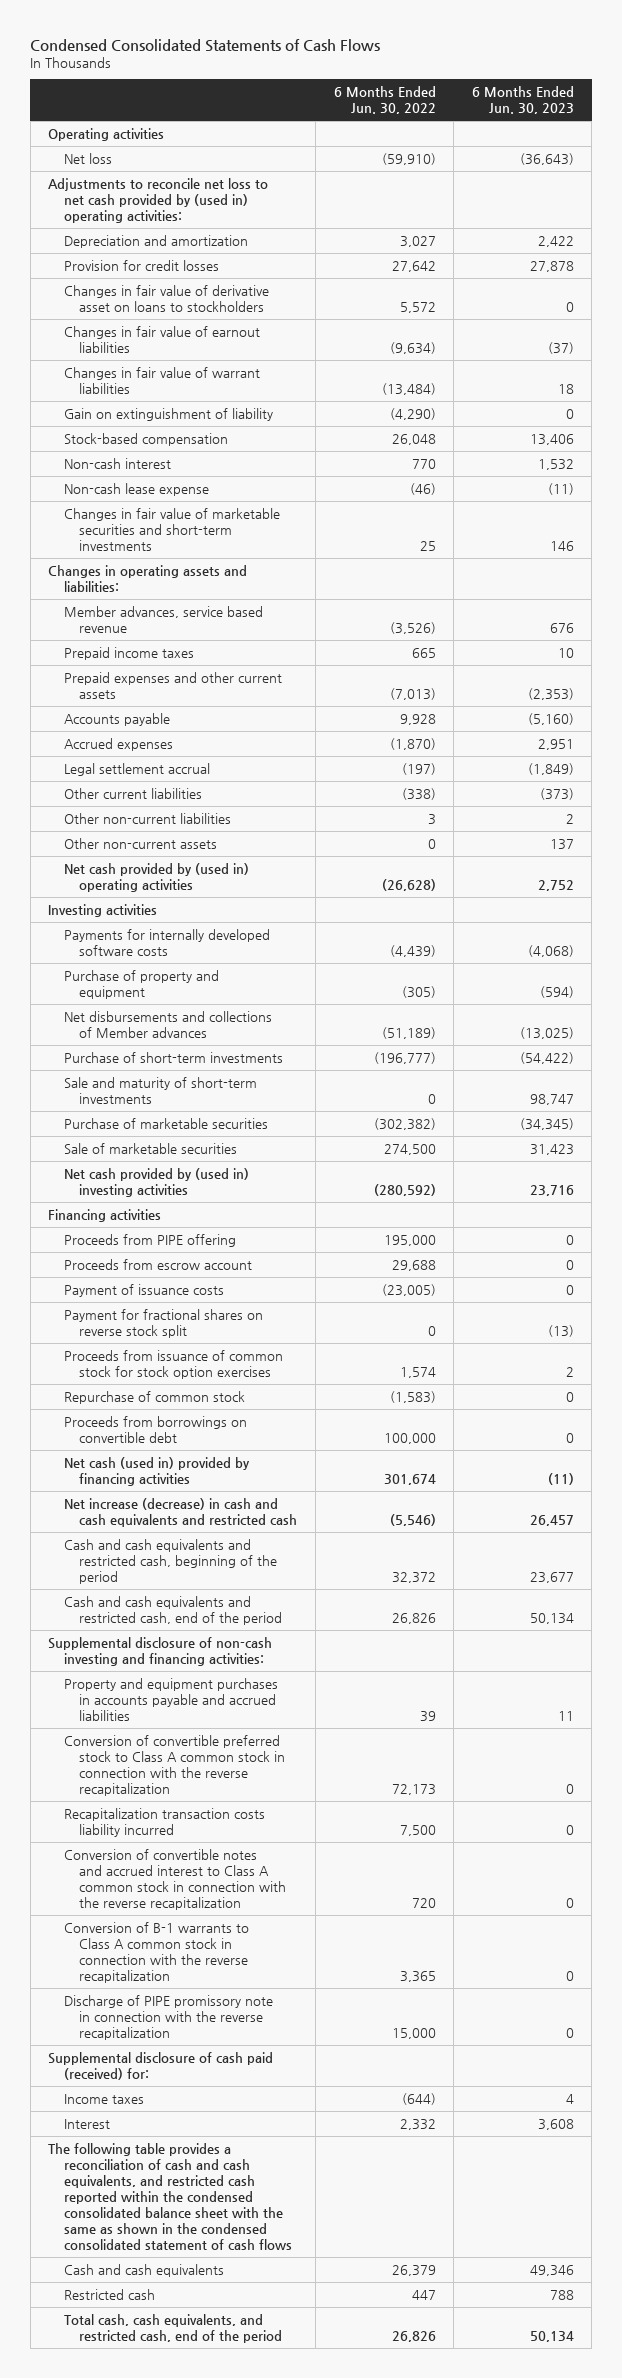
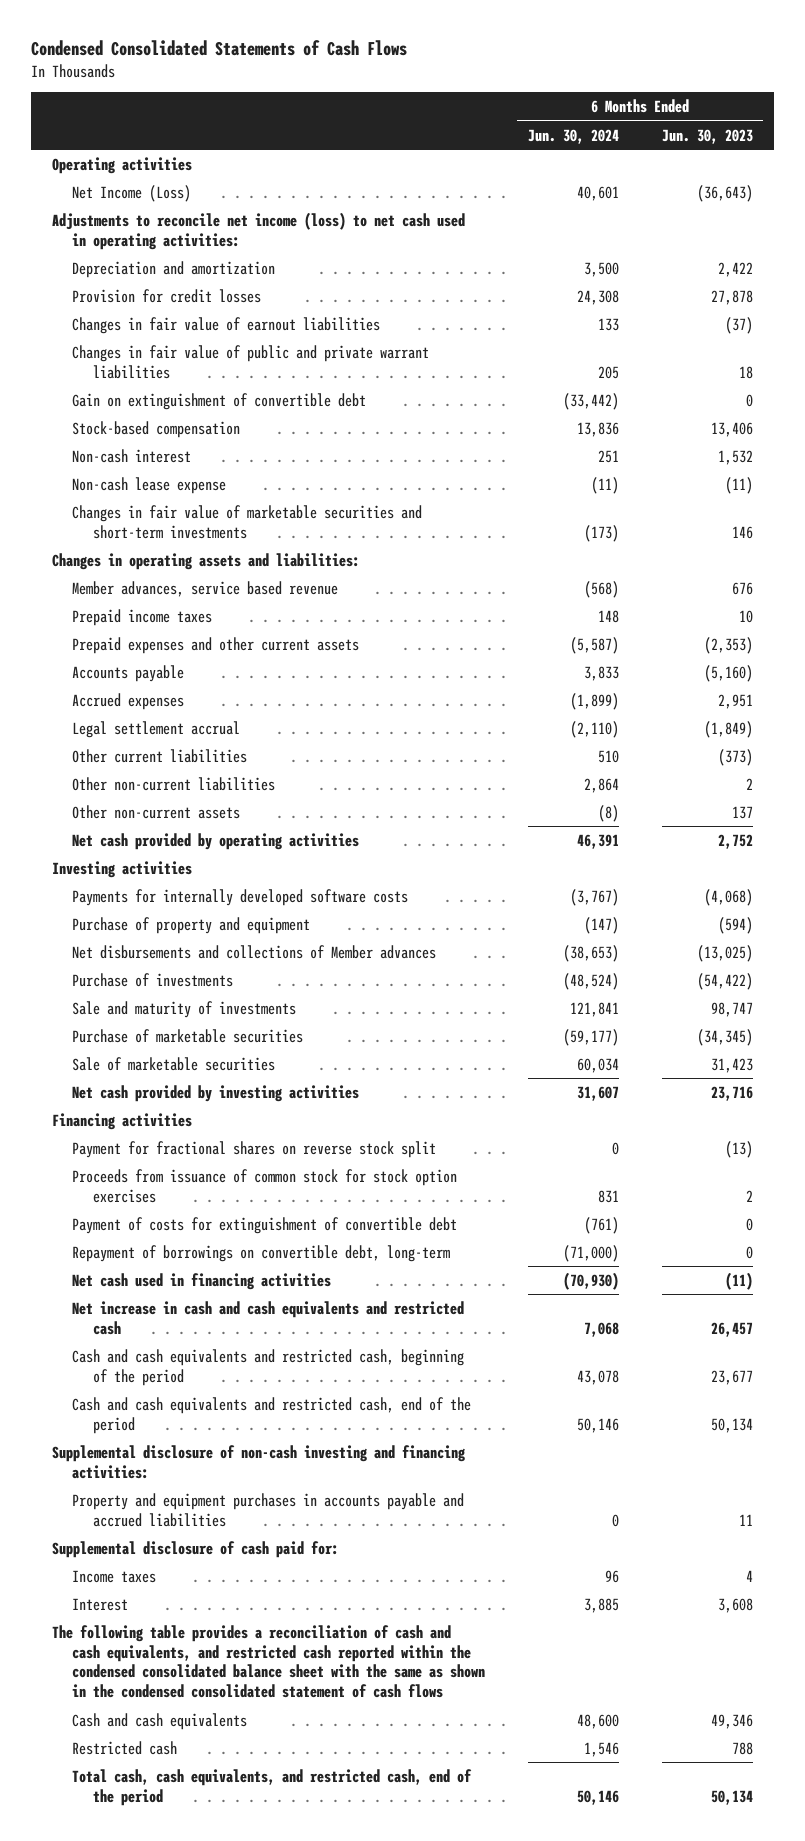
[333,86,436,115] 6 Months Ended Jun. 30, 2022 -> none
none -> [528,128,620,144] Jun. 30, 2024
[63,152,112,164] Net loss -> [72,184,192,202] Net Income (Loss)
[48,177,269,223] Adjustments to reconcile net loss to net cash provided by (used in) operating activities: -> [51,211,465,250] Adjustments to reconcile net income (loss) to net cash used in operating activities:
[63,284,269,312] Changes in fair value of derivative asset on loans to stockholders -> none
[63,366,260,394] Changes in fair value of warrant liabilities -> [72,344,430,379] Changes in fair value of public and private warrant liabilities
[63,407,273,421] Gain on extinguishment of liability -> [72,392,367,410] Gain on extinguishment of convertible debt
[63,862,249,892] Net cash provided by (used in) operating activities -> [72,832,360,850] Net cash provided by operating activities
[63,1051,283,1063] Purchase of short-term investments -> [72,972,234,987] Purchase of investments
[63,1076,257,1104] Sale and maturity of short-term investments -> [72,1000,297,1018] Sale and maturity of investments
[63,1167,249,1197] Net cash provided by (used in) investing activities -> [72,1084,360,1102] Net cash provided by investing activities
[63,1233,236,1247] Proceeds from PIPE offering -> none
[63,1258,252,1270] Proceeds from escrow account -> none
[63,1283,224,1297] Payment of issuance costs -> none
[63,1390,245,1404] Repurchase of common stock -> none
[63,1415,247,1443] Proceeds from borrowings on convertible debt -> none
none -> [72,1216,458,1234] Payment of costs for extinguishment of convertible debt
none -> [72,1244,451,1262] Repayment of borrowings on convertible debt, long-term
[63,1456,250,1486] Net cash (used in) provided by financing activities -> [72,1272,332,1290] Net cash used in financing activities
[63,1497,298,1527] Net increase (decrease) in cash and cash equivalents and restricted cash -> [72,1300,465,1335] Net increase in cash and cash equivalents and restricted cash
[63,1734,286,1796] Conversion of convertible preferred stock to Class A common stock in connection with the reverse recapitalization -> none
[63,1807,265,1837] Recapitalization transaction costs liability incurred -> none
[63,1848,287,1910] Conversion of convertible notes and accrued interest to Class A common stock in connection with the reverse recapitalization -> none
[63,1921,249,1983] Conversion of B-1 warrants to Class A common stock in connection with the reverse recapitalization -> none
[63,1994,273,2040] Discharge of PIPE promissory note in connection with the reverse recapitalization -> none
[48,2051,274,2080] Supplemental disclosure of cash paid (received) for: -> [51,1540,339,1558] Supplemental disclosure of cash paid for:

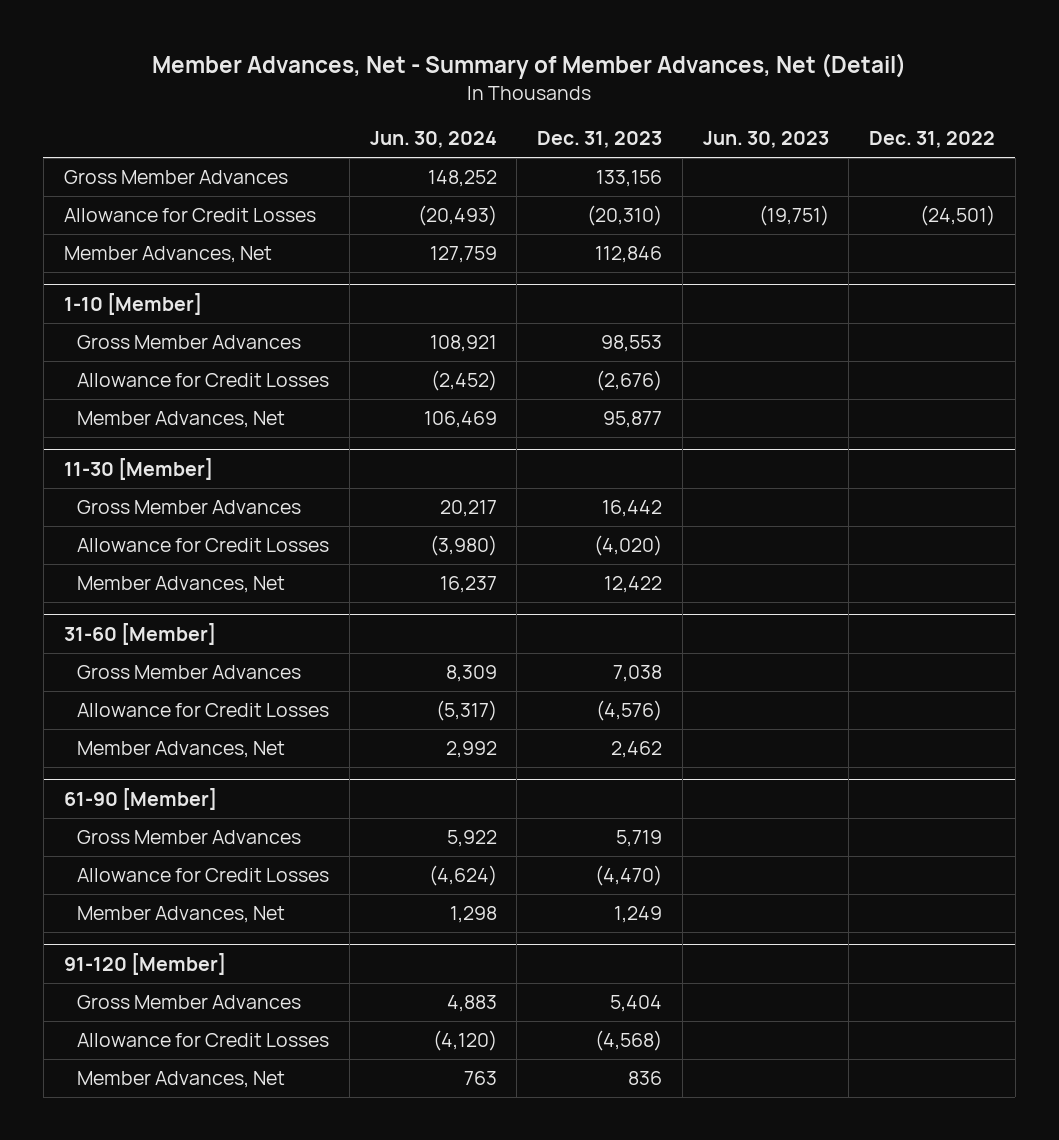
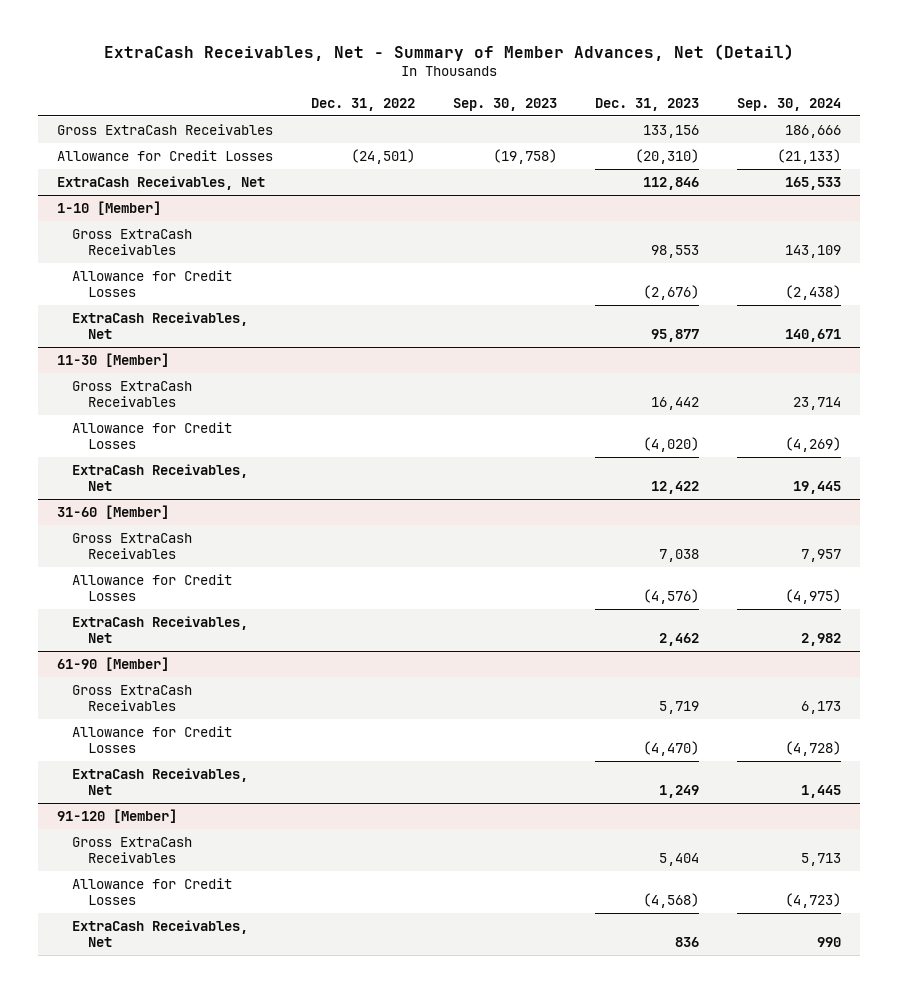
[152,53,907,80] Member Advances, Net - Summary of Member Advances, Net (Detail) -> [103,44,794,62] ExtraCash Receivables, Net - Summary of Member Advances, Net (Detail)
[369,131,497,149] Jun. 30, 2024 -> none
[702,131,829,149] Jun. 30, 2023 -> none
none -> [452,97,557,111] Sep. 30, 2023
none -> [736,97,841,111] Sep. 30, 2024
[63,170,288,185] Gross Member Advances -> [56,123,273,135] Gross ExtraCash Receivables
[63,246,272,264] Member Advances, Net -> [56,175,265,190] ExtraCash Receivables, Net
[77,335,302,350] Gross Member Advances -> [72,228,193,255] Gross ExtraCash Receivables
[77,411,286,429] Member Advances, Net -> [72,311,249,339] ExtraCash Receivables, Net
[77,500,302,515] Gross Member Advances -> [72,380,193,407] Gross ExtraCash Receivables
[77,576,286,594] Member Advances, Net -> [72,463,249,491] ExtraCash Receivables, Net
[77,665,302,680] Gross Member Advances -> [72,532,193,559] Gross ExtraCash Receivables
[77,741,286,759] Member Advances, Net -> [72,615,249,643] ExtraCash Receivables, Net
[77,830,302,845] Gross Member Advances -> [72,684,193,711] Gross ExtraCash Receivables
[77,906,286,924] Member Advances, Net -> [72,767,249,795] ExtraCash Receivables, Net
[77,995,302,1010] Gross Member Advances -> [72,836,193,863] Gross ExtraCash Receivables
[77,1071,286,1089] Member Advances, Net -> [72,919,249,947] ExtraCash Receivables, Net

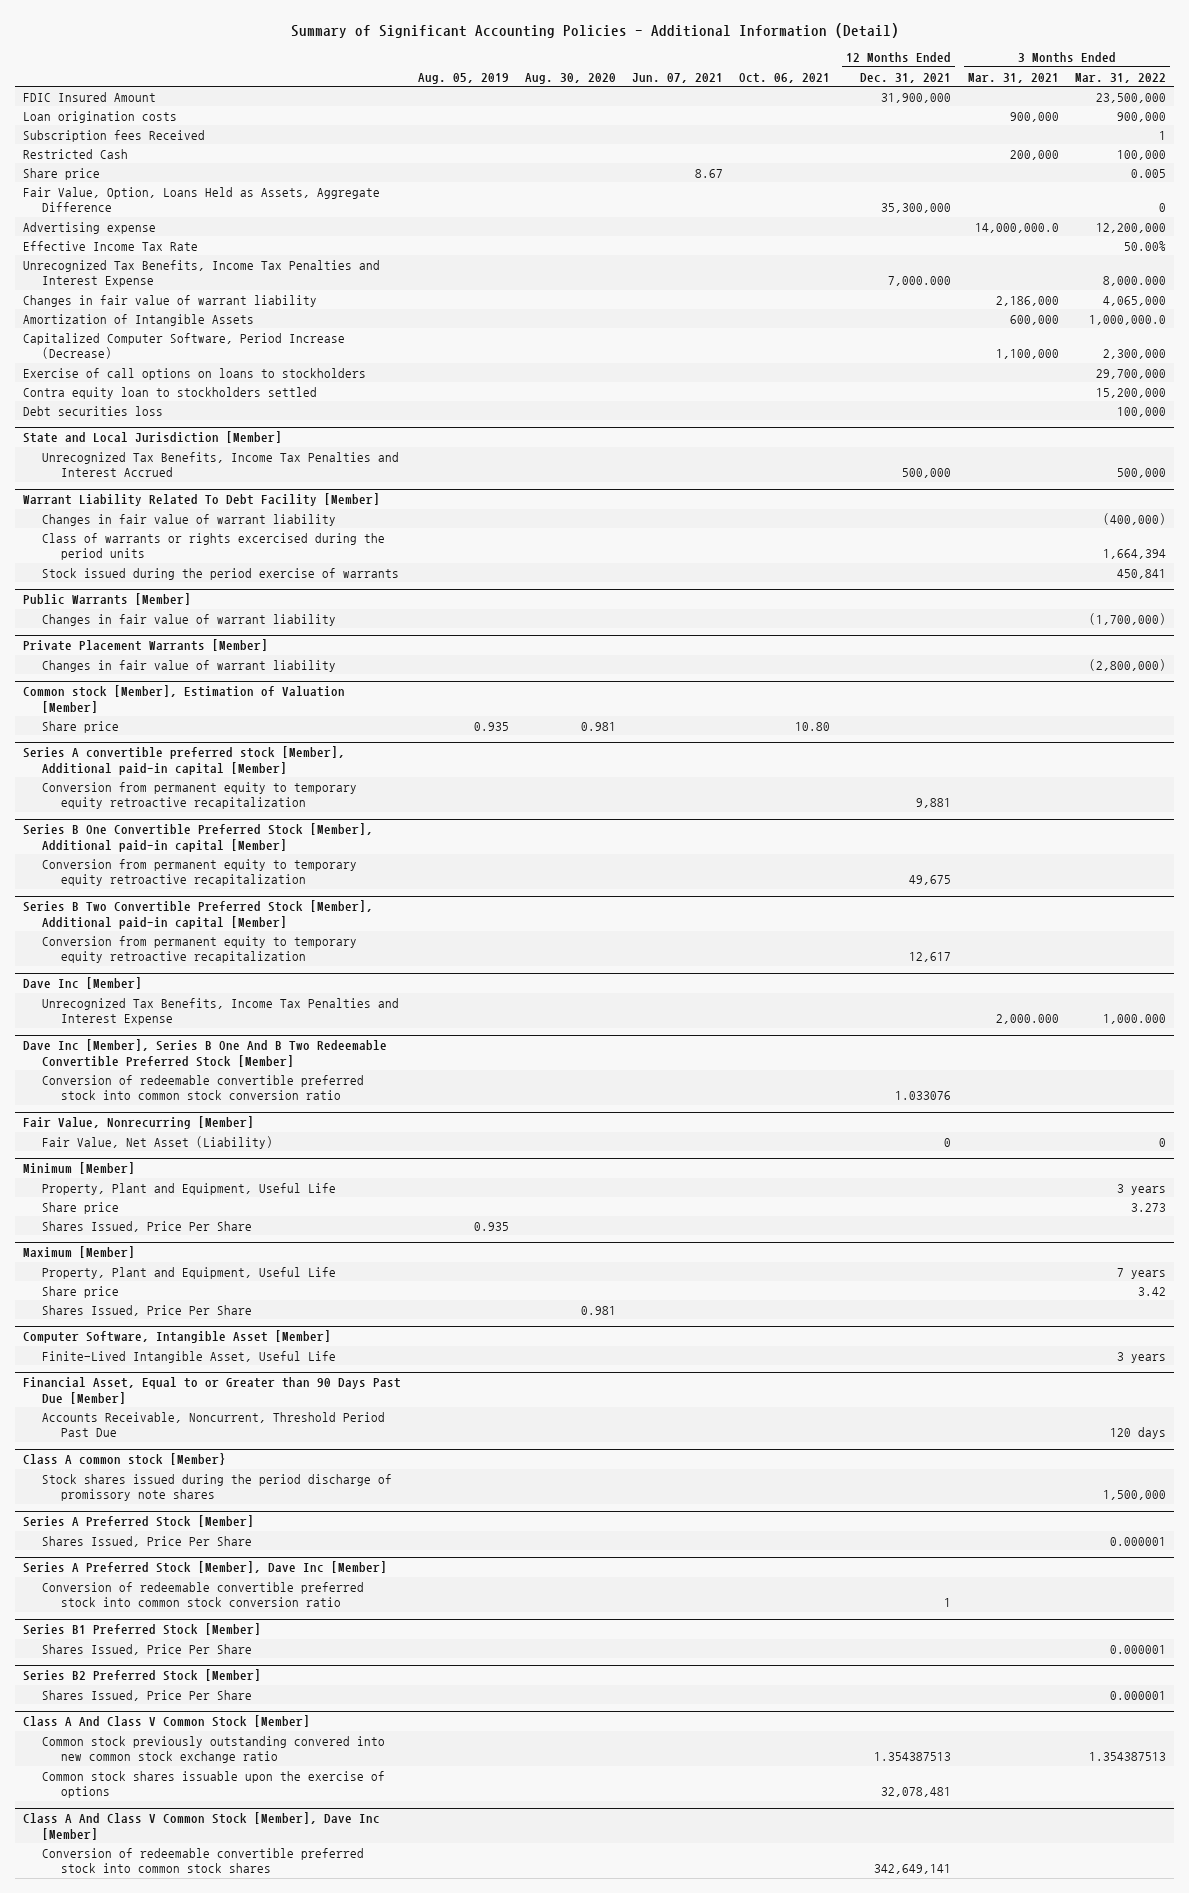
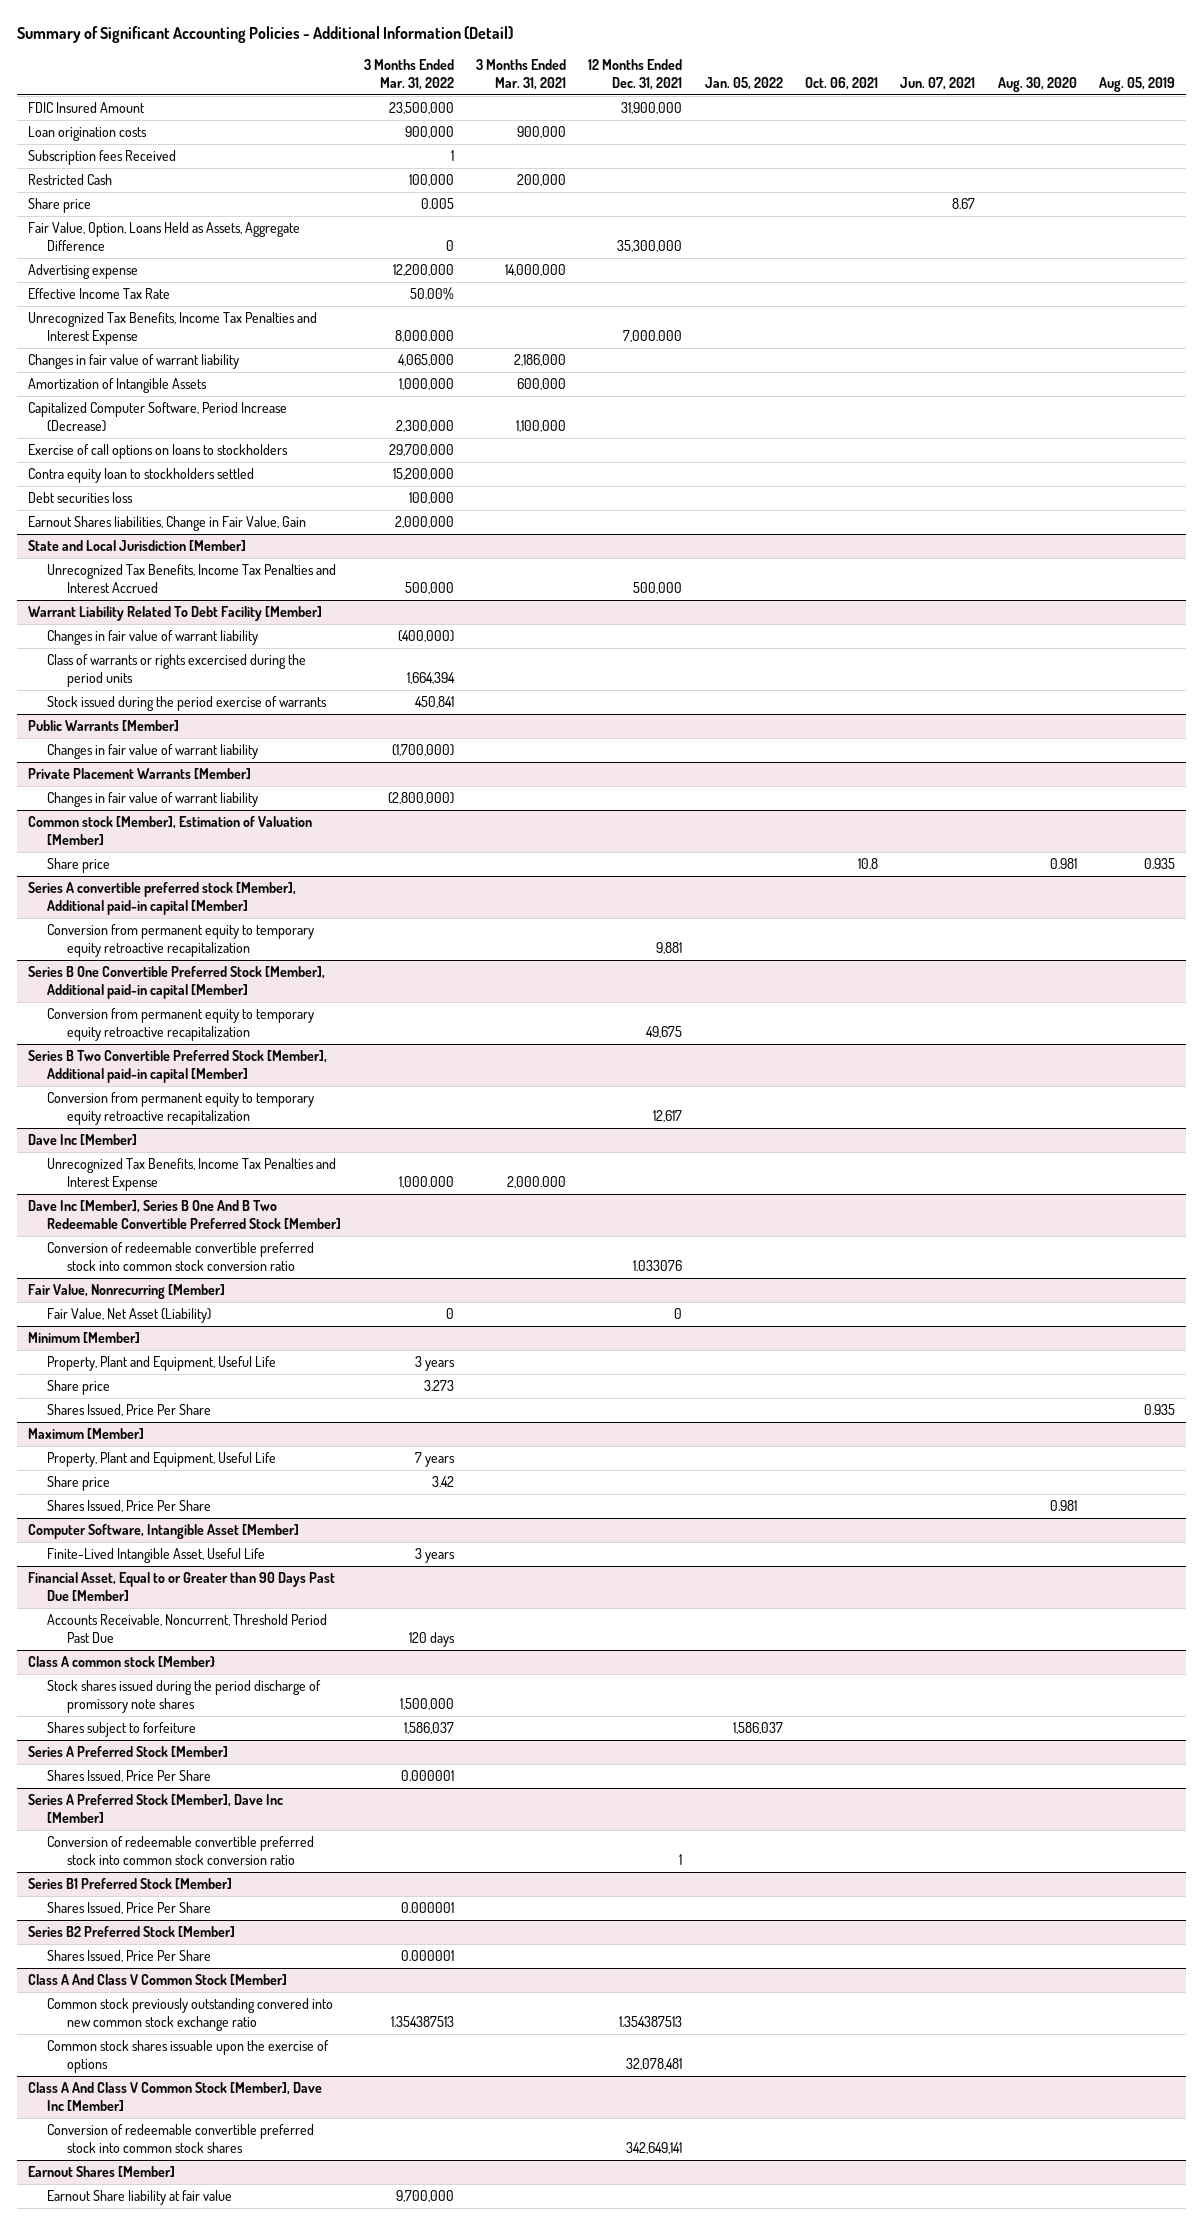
none -> [704,76,783,90] Jan. 05, 2022
[974,222,1059,233] 14,000,000.0 -> [505,264,567,277] 14,000,000
[1088,314,1166,325] 1,000,000.0 -> [398,378,454,391] 1,000,000
none -> [27,516,306,532] Earnout Shares liabilities, Change in Fair Value, Gain
[795,721,831,731] 10.80 -> [858,858,879,870] 10.8
none -> [47,1722,197,1738] Shares subject to forfeiture
none -> [27,2166,175,2178] Earnout Shares [Member]
none -> [47,2190,233,2206] Earnout Share liability at fair value

